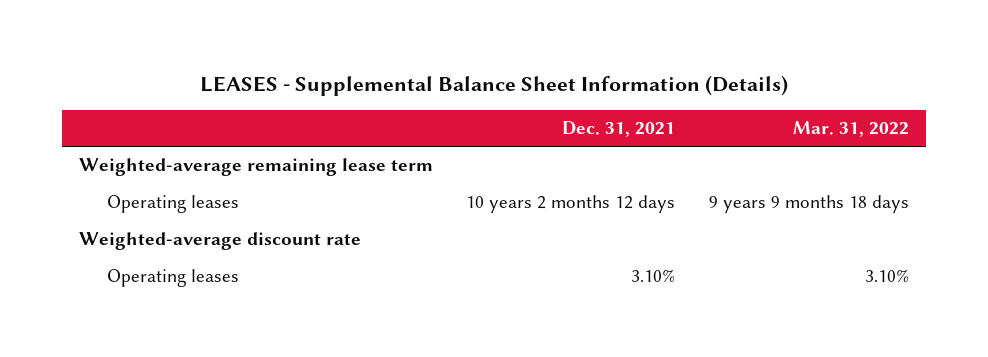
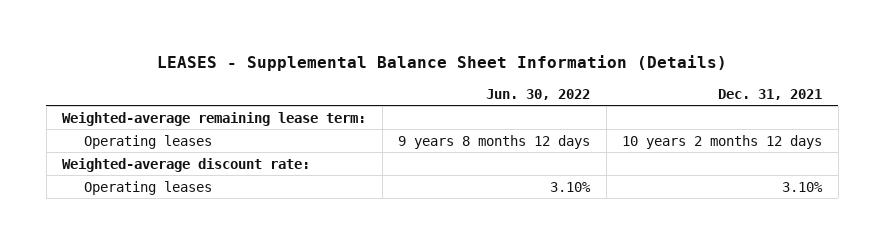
[793,120,910,137] Mar. 31, 2022 -> none
none -> [486,89,591,101] Jun. 30, 2022
[78,158,433,177] Weighted-average remaining lease term -> [62,111,367,126] Weighted-average remaining lease term:
[78,232,361,251] Weighted-average discount rate -> [62,157,311,172] Weighted-average discount rate:

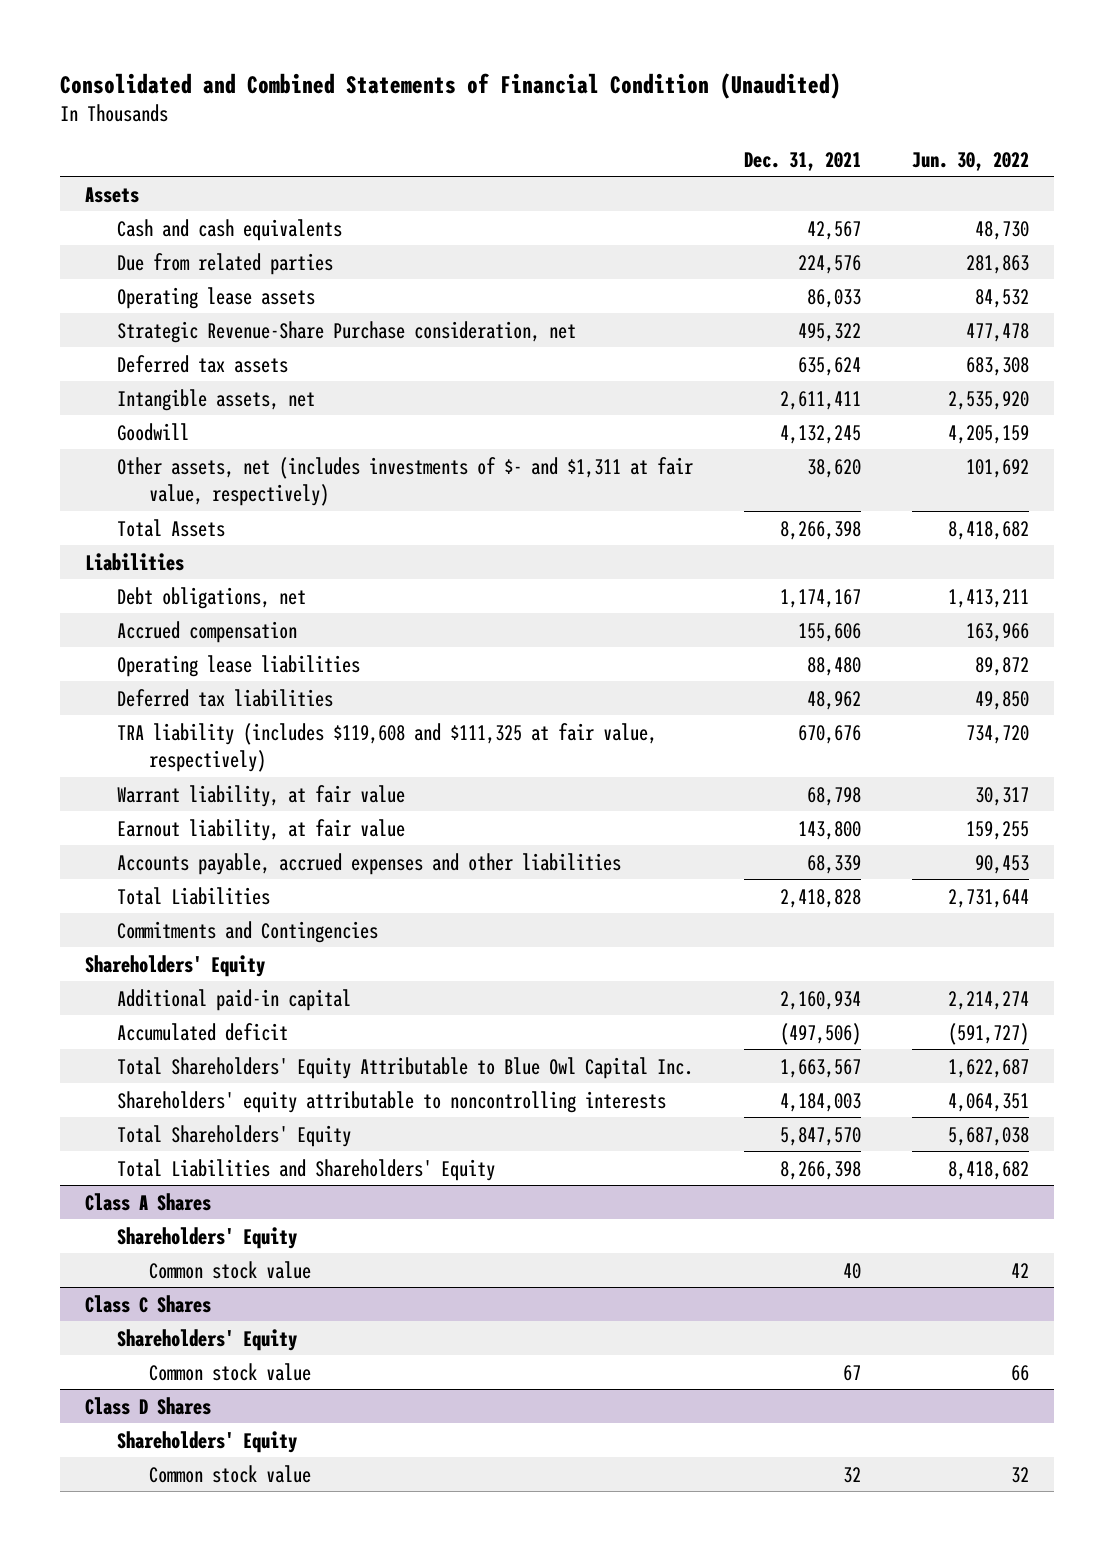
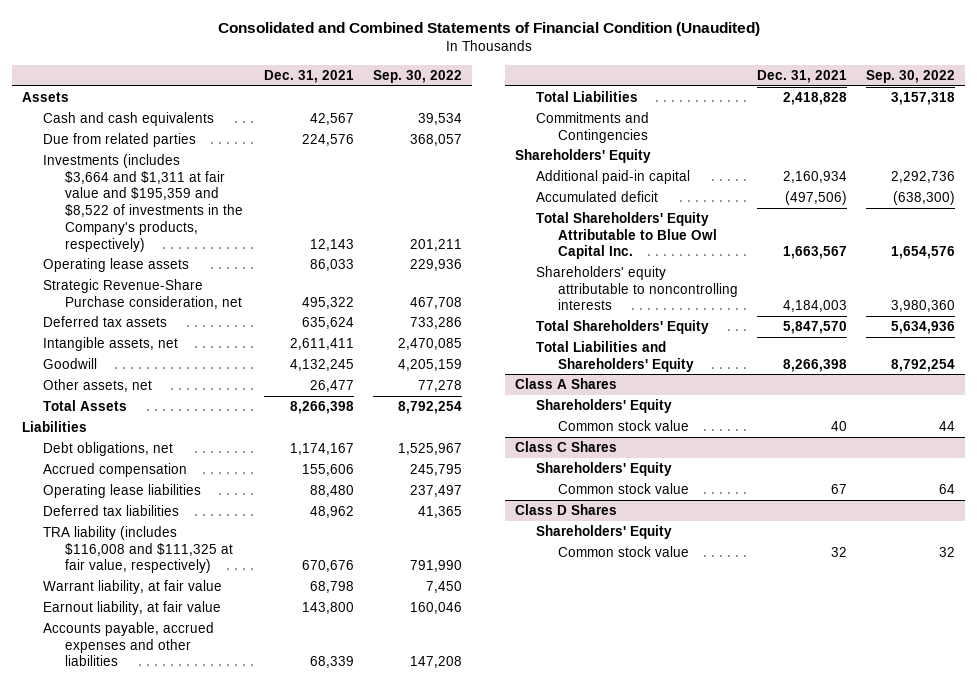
[911,151,1029,171] Jun. 30, 2022 -> none
none -> [373,69,463,83] Sep. 30, 2022
none -> [43,154,243,252] Investments (includes $3,664 and $1,311 at fair value and $195,359 and $8,522 of investments in the Company's products, respectively)
[116,456,693,506] Other assets, net (includes investments of $- and $1,311 at fair value, respectively) -> [43,379,153,393] Other assets, net
[806,458,861,478] 38,620 -> [309,380,354,393] 26,477
[116,722,657,772] TRA liability (includes $119,608 and $111,325 at fair value, respectively) -> [43,526,233,574] TRA liability (includes $116,008 and $111,325 at fair value, respectively)

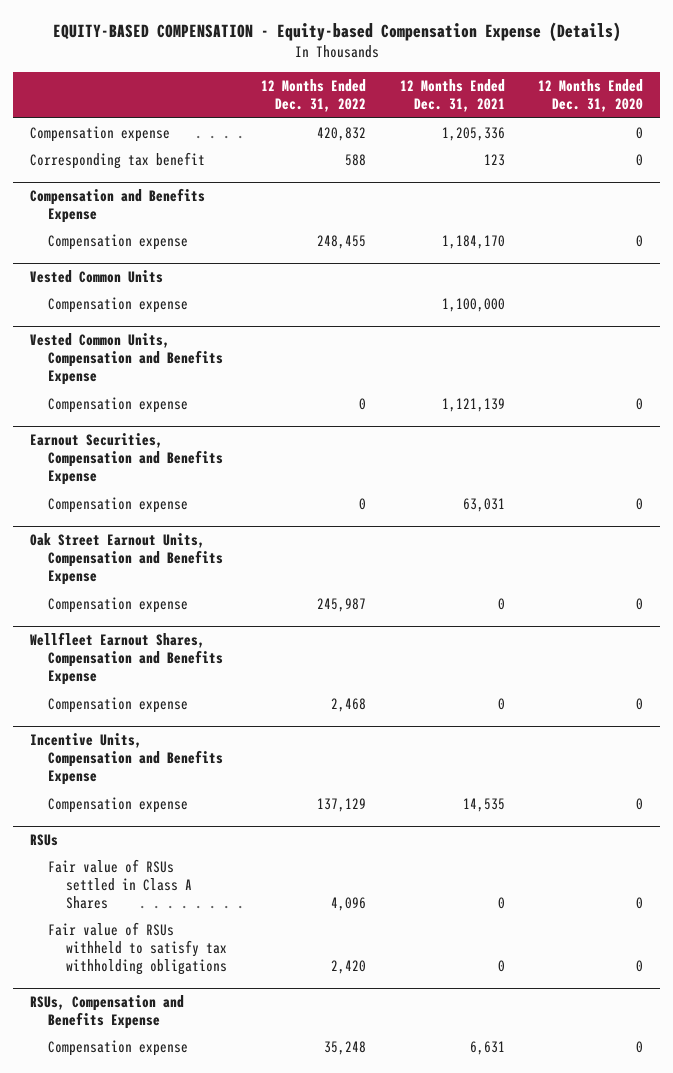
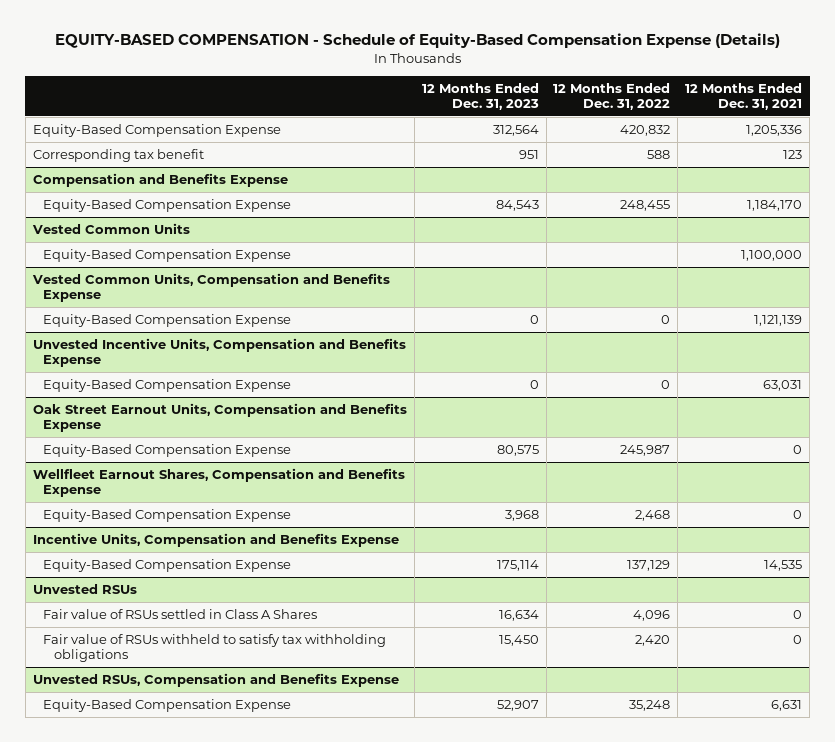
[52,21,621,42] EQUITY-BASED COMPENSATION - Equity-based Compensation Expense (Details) -> [54,33,780,49] EQUITY-BASED COMPENSATION - Schedule of Equity-Based Compensation Expense (Details)
[538,79,644,113] 12 Months Ended Dec. 31, 2020 -> none
none -> [421,82,539,110] 12 Months Ended Dec. 31, 2023
[29,125,170,142] Compensation expense -> [32,123,281,137] Equity-Based Compensation Expense
[48,233,189,250] Compensation expense -> [43,198,292,212] Equity-Based Compensation Expense
[48,296,189,313] Compensation expense -> [43,248,292,262] Equity-Based Compensation Expense
[29,432,224,486] Earnout Securities, Compensation and Benefits Expense -> none
[48,396,189,413] Compensation expense -> [43,313,292,327] Equity-Based Compensation Expense
none -> [32,337,406,367] Unvested Incentive Units, Compensation and Benefits Expense
[48,496,189,513] Compensation expense -> [43,378,292,392] Equity-Based Compensation Expense
[48,596,189,613] Compensation expense -> [43,443,292,457] Equity-Based Compensation Expense
[48,696,189,713] Compensation expense -> [43,508,292,522] Equity-Based Compensation Expense
[48,796,189,813] Compensation expense -> [43,558,292,572] Equity-Based Compensation Expense
[29,833,58,846] RSUs -> [32,583,137,594] Unvested RSUs
[29,994,184,1030] RSUs, Compensation and Benefits Expense -> [32,672,399,687] Unvested RSUs, Compensation and Benefits Expense
[48,1039,189,1056] Compensation expense -> [43,698,292,712] Equity-Based Compensation Expense

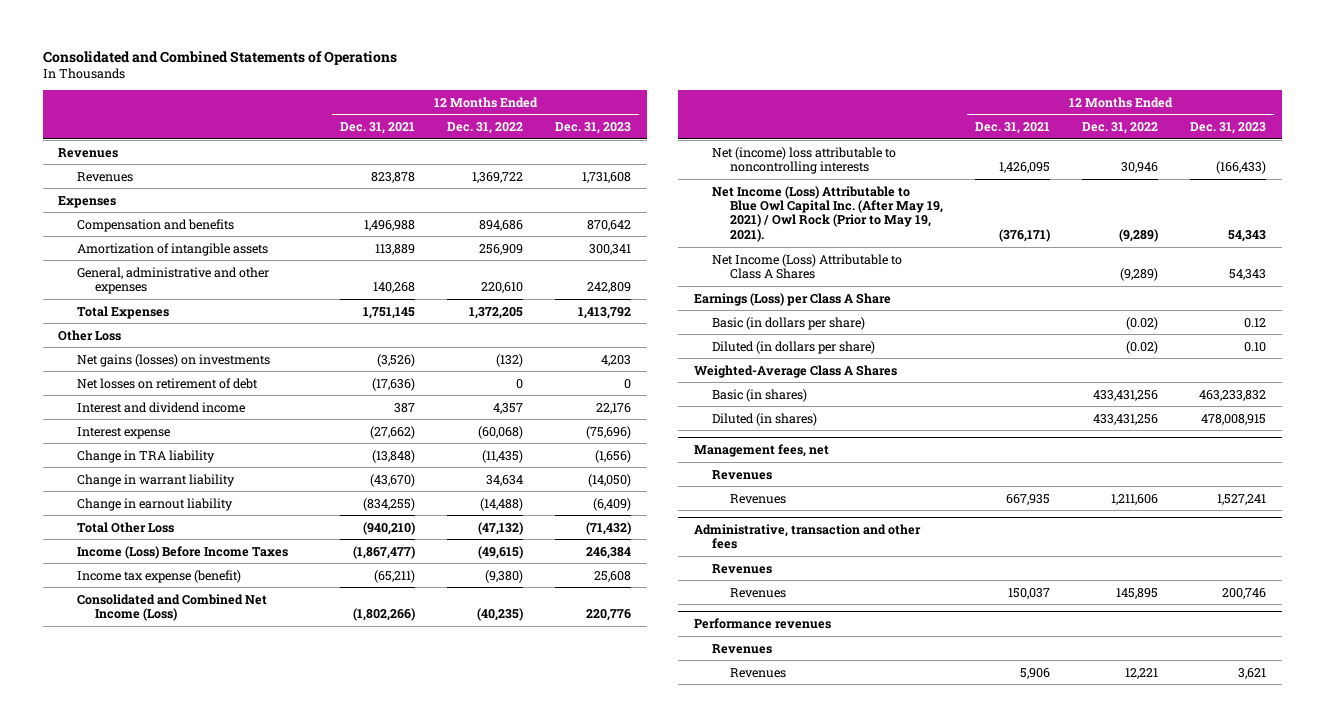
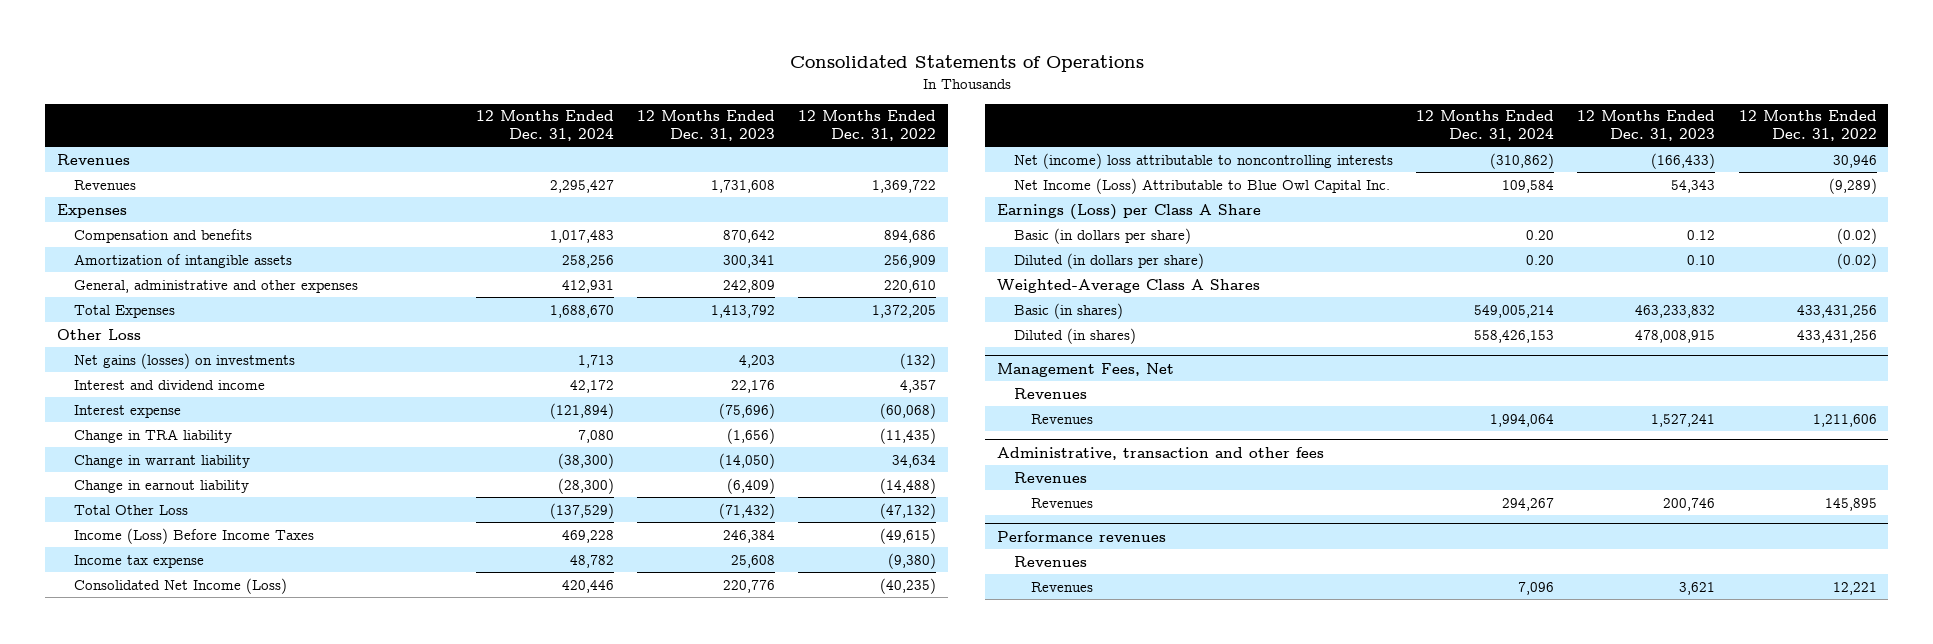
[42,50,397,65] Consolidated and Combined Statements of Operations -> [789,55,1144,73] Consolidated Statements of Operations
[340,122,416,135] Dec. 31, 2021 -> none
none -> [475,110,614,141] 12 Months Ended Dec. 31, 2024
[76,377,258,389] Net losses on retirement of debt -> none
[76,569,241,583] Income tax expense (benefit) -> [73,554,204,568] Income tax expense
[76,593,267,622] Consolidated and Combined Net Income (Loss) -> [73,577,287,594] Consolidated Net Income (Loss)
[712,253,903,280] Net Income (Loss) Attributable to Class A Shares -> none
[712,185,944,242] Net Income (Loss) Attributable to Blue Owl Capital Inc. (After May 19, 2021) / Owl Rock (Prior to May 19, 2021). -> [1013,177,1390,194] Net Income (Loss) Attributable to Blue Owl Capital Inc.
[693,443,829,457] Management fees, net -> [997,362,1175,377] Management Fees, Net

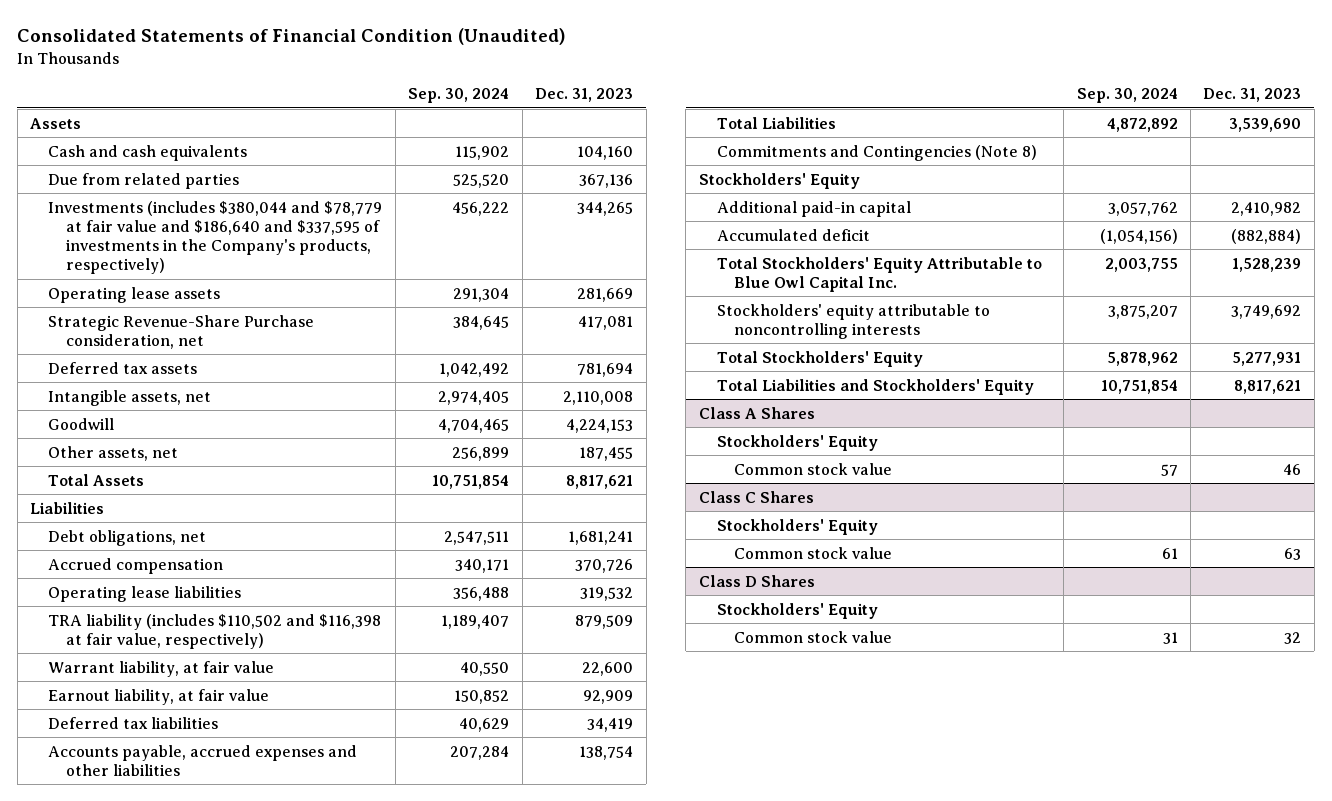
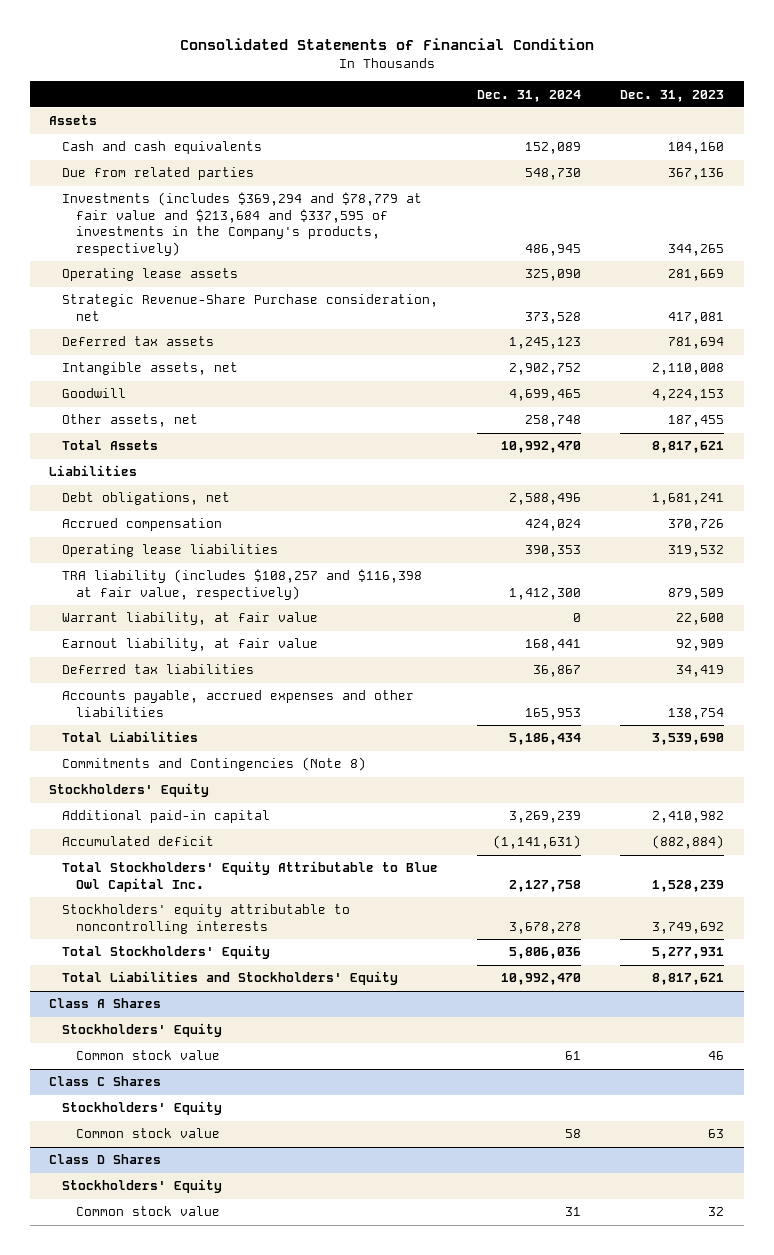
[17,28,567,46] Consolidated Statements of Financial Condition (Unaudited) -> [179,38,594,51] Consolidated Statements of Financial Condition
[408,88,510,104] Sep. 30, 2024 -> none
none -> [477,89,582,102] Dec. 31, 2024
[48,200,383,275] Investments (includes $380,044 and $78,779 at fair value and $186,640 and $337,595 of investments in the Company's products, respectively) -> [62,192,423,256] Investments (includes $369,294 and $78,779 at fair value and $213,684 and $337,595 of investments in the Company's products, respectively)
[48,613,382,649] TRA liability (includes $110,502 and $116,398 at fair value, respectively) -> [62,569,423,600] TRA liability (includes $108,257 and $116,398 at fair value, respectively)

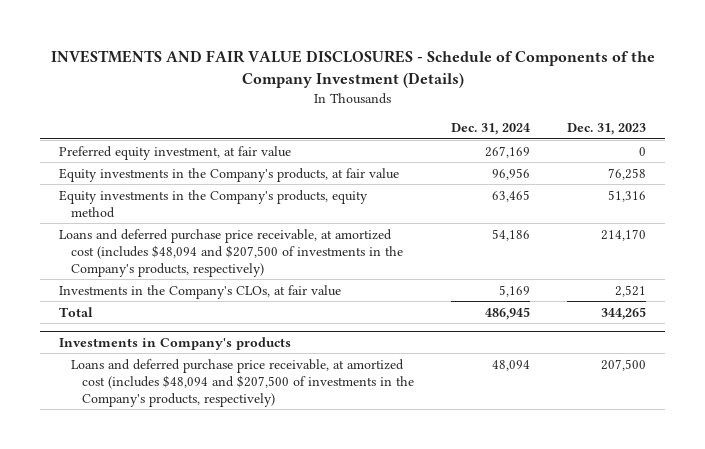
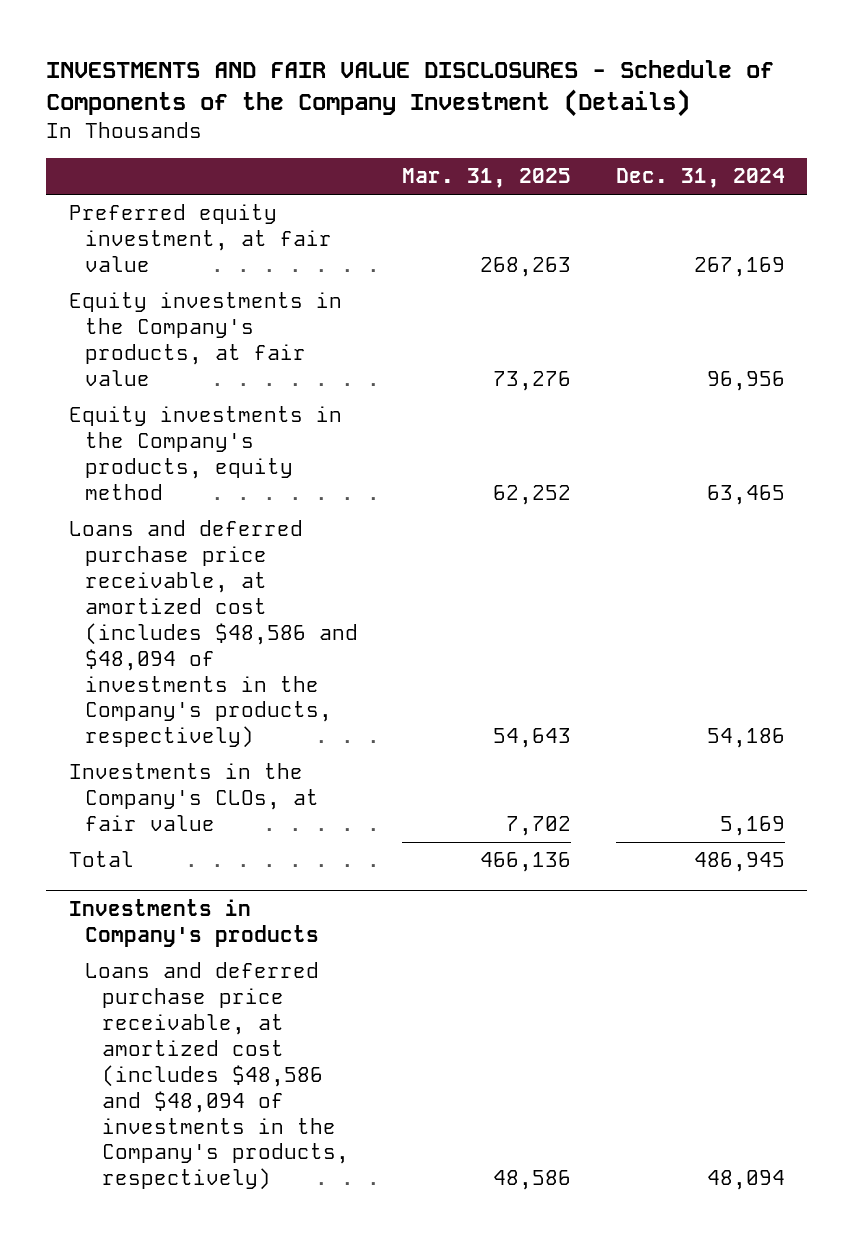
[567,123,647,136] Dec. 31, 2023 -> none
none -> [402,168,572,189] Mar. 31, 2025
[58,228,403,277] Loans and deferred purchase price receivable, at amortized cost (includes $48,094 and $207,500 of investments in the Company's products, respectively) -> [68,520,359,749] Loans and deferred purchase price receivable, at amortized cost (includes $48,586 and $48,094 of investments in the Company's products, respectively)
[70,358,415,407] Loans and deferred purchase price receivable, at amortized cost (includes $48,094 and $207,500 of investments in the Company's products, respectively) -> [85,962,349,1191] Loans and deferred purchase price receivable, at amortized cost (includes $48,586 and $48,094 of investments in the Company's products, respectively)

